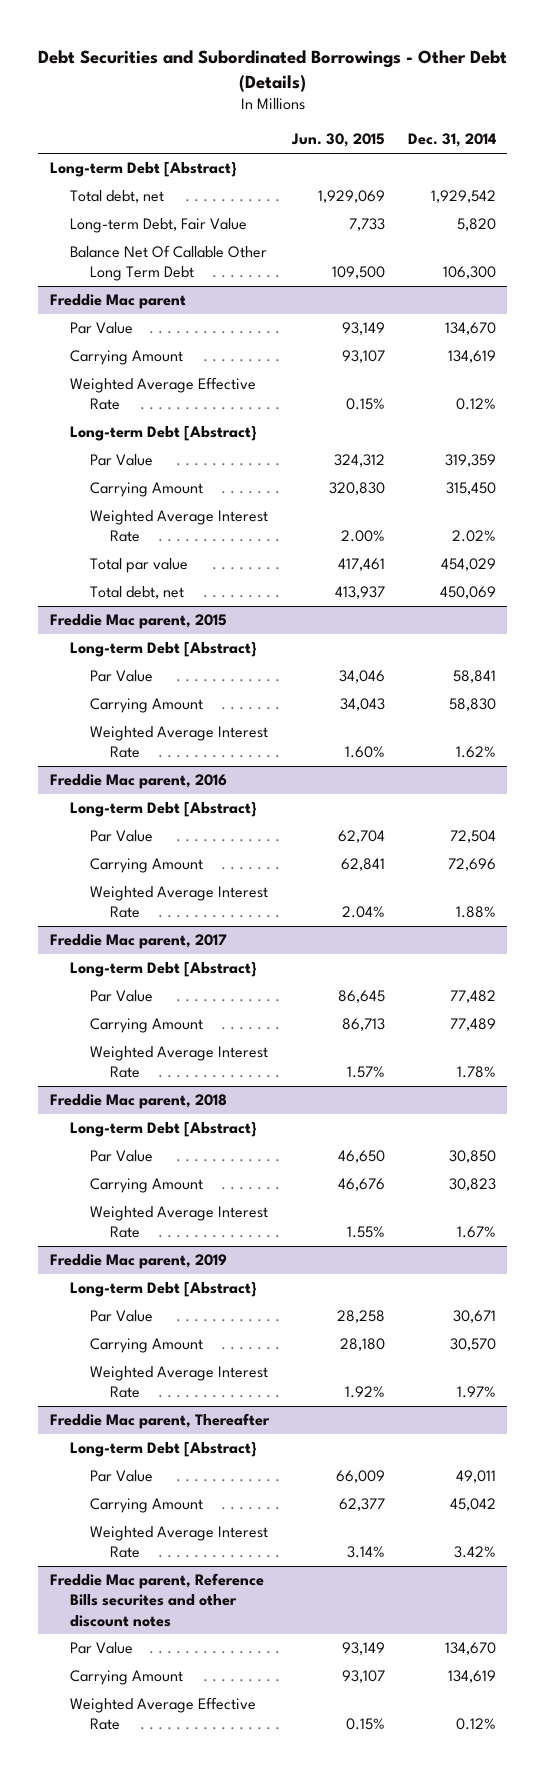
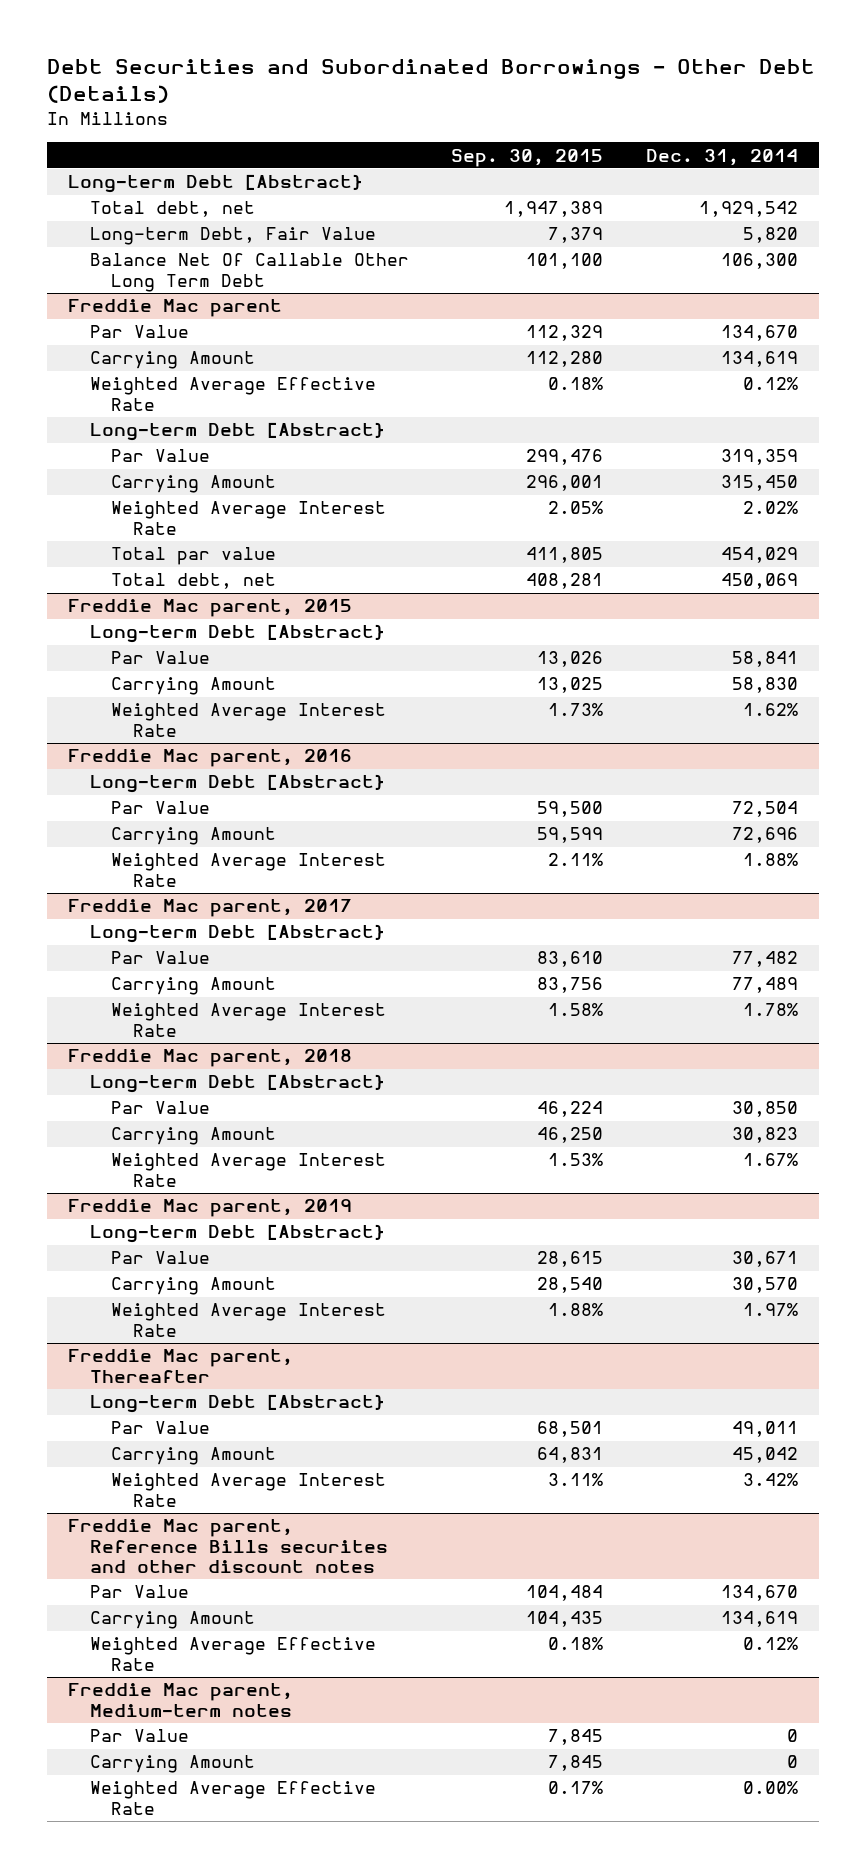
[290,133,385,148] Jun. 30, 2015 -> none
none -> [451,148,604,167] Sep. 30, 2015
none -> [68,1683,294,1717] Freddie Mac parent, Medium-term notes
none -> [89,1729,189,1743] Par Value
none -> [89,1755,255,1774] Carrying Amount
none -> [89,1781,376,1815] Weighted Average Effective Rate

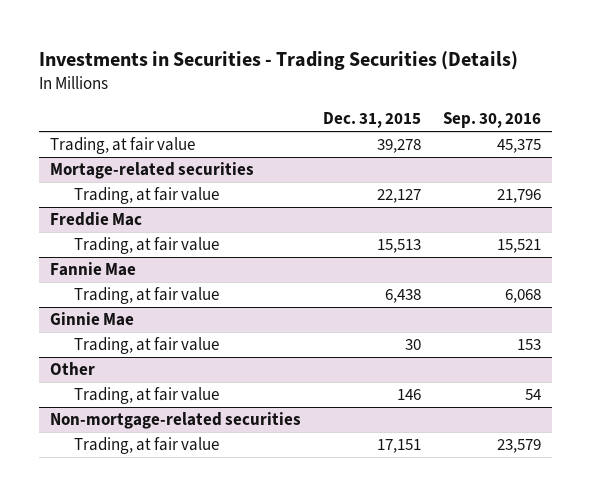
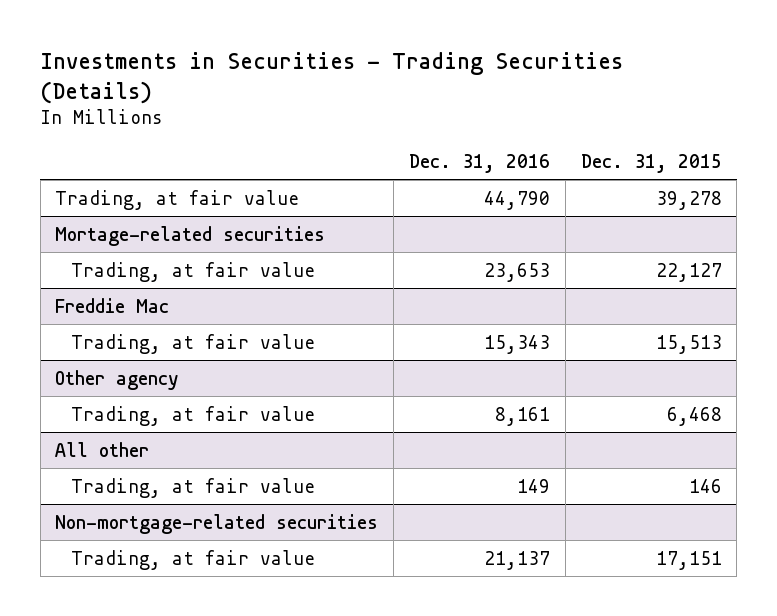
[442,112,541,129] Sep. 30, 2016 -> none
none -> [408,153,550,173] Dec. 31, 2016
[50,262,137,277] Fannie Mae -> none
[50,312,135,327] Ginnie Mae -> none
[73,337,219,355] Trading, at fair value -> none
none -> [55,369,180,390] Other agency
[385,289,422,304] 6,438 -> [666,406,722,426] 6,468
[50,362,96,376] Other -> [55,441,150,457] All other

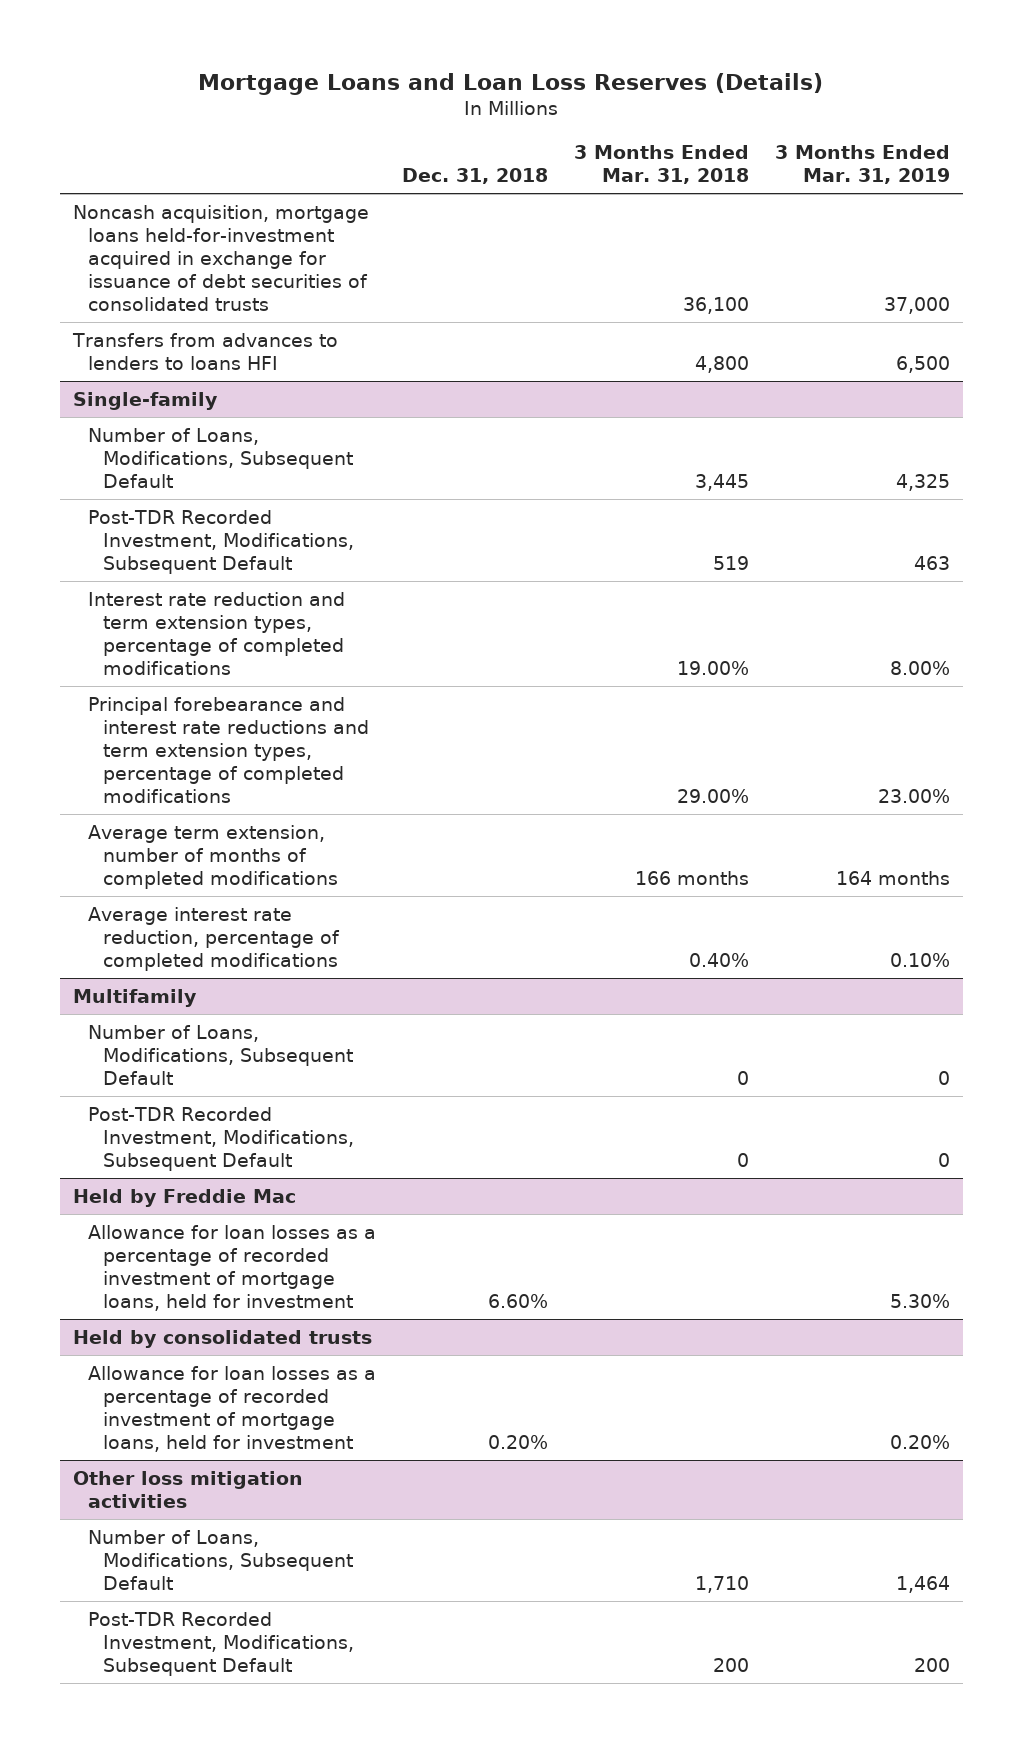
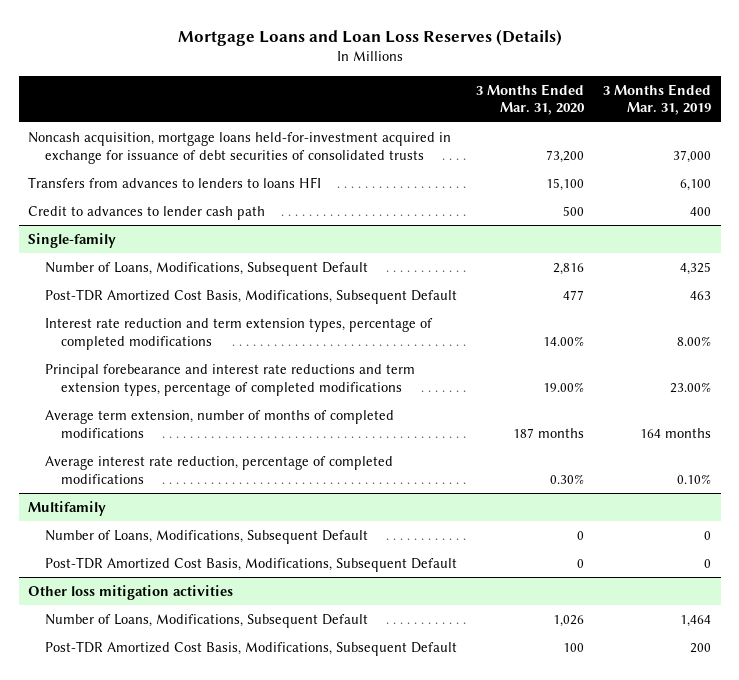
[401,168,548,185] Dec. 31, 2018 -> none
[573,145,749,185] 3 Months Ended Mar. 31, 2018 -> none
none -> [475,83,585,116] 3 Months Ended Mar. 31, 2020
[895,355,950,373] 6,500 -> [679,178,711,191] 6,100
none -> [28,205,266,220] Credit to advances to lender cash path
[87,509,354,574] Post-TDR Recorded Investment, Modifications, Subsequent Default -> [44,288,457,304] Post-TDR Amortized Cost Basis, Modifications, Subsequent Default
[72,1188,296,1207] Held by Freddie Mac -> none
[87,1224,376,1311] Allowance for loan losses as a percentage of recorded investment of mortgage loans, held for investment -> none
[72,1329,372,1348] Held by consolidated trusts -> none
[87,1365,376,1452] Allowance for loan losses as a percentage of recorded investment of mortgage loans, held for investment -> none
[87,1106,354,1171] Post-TDR Recorded Investment, Modifications, Subsequent Default -> [44,556,457,572] Post-TDR Amortized Cost Basis, Modifications, Subsequent Default
[87,1611,354,1676] Post-TDR Recorded Investment, Modifications, Subsequent Default -> [44,640,457,656] Post-TDR Amortized Cost Basis, Modifications, Subsequent Default

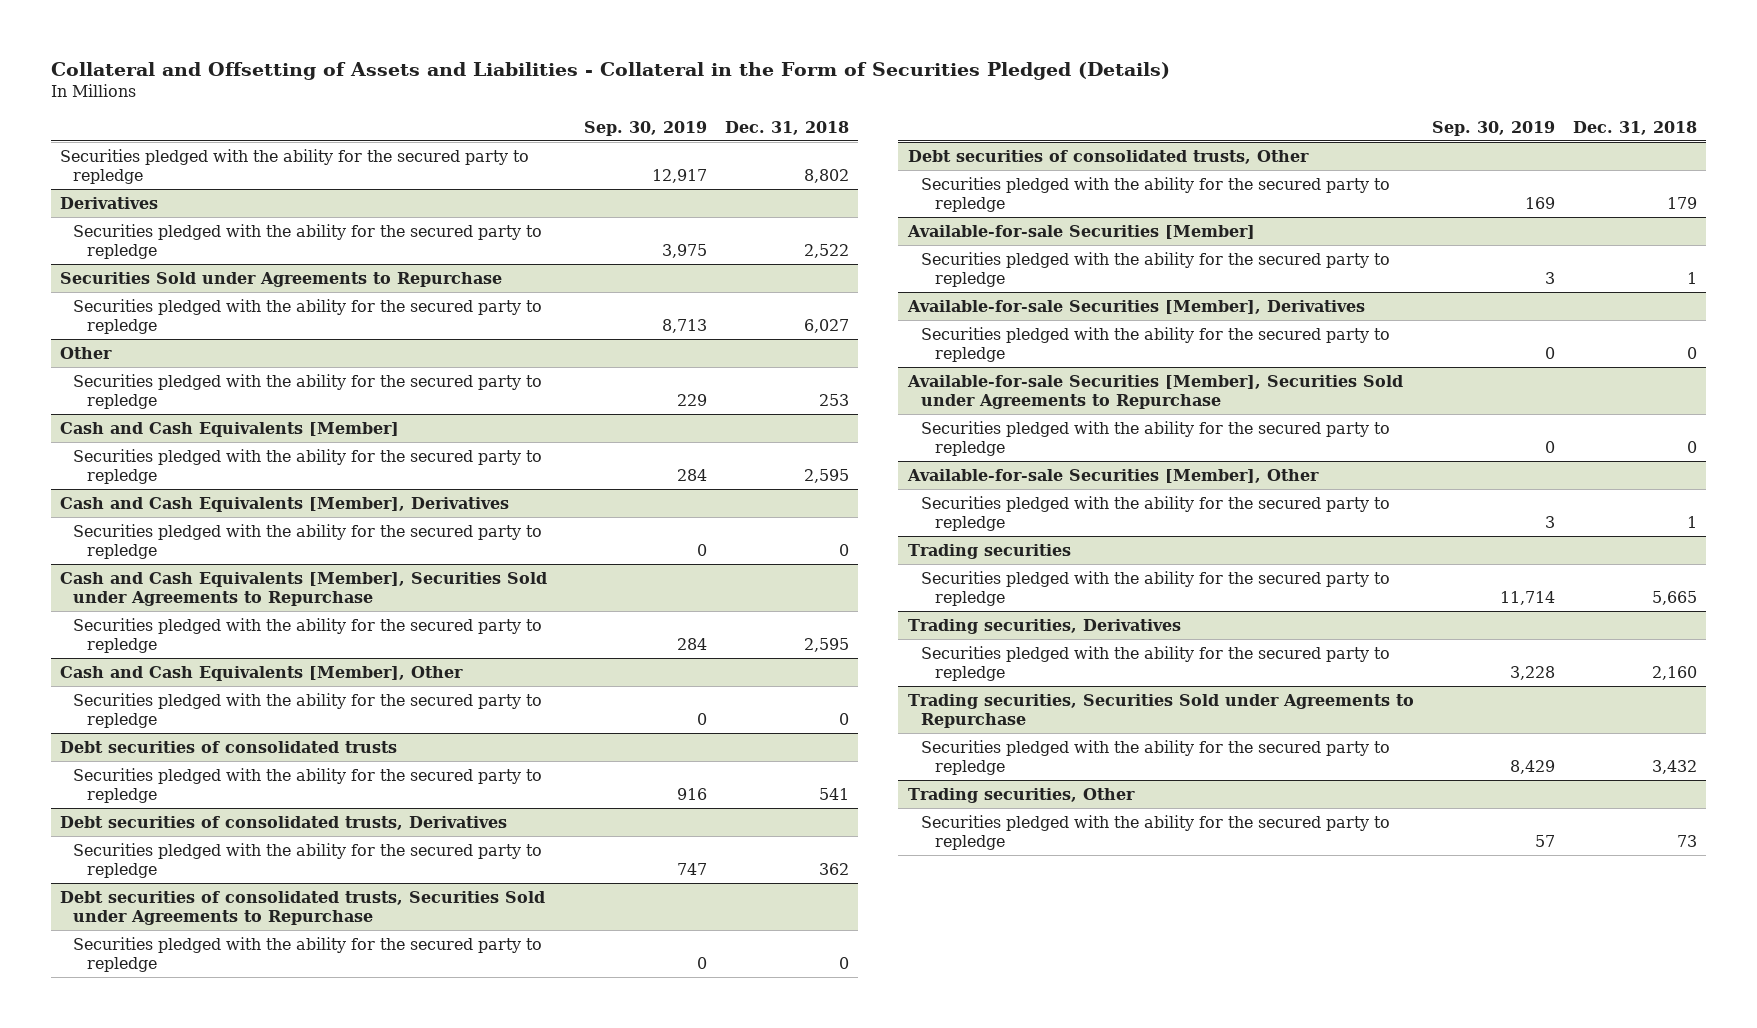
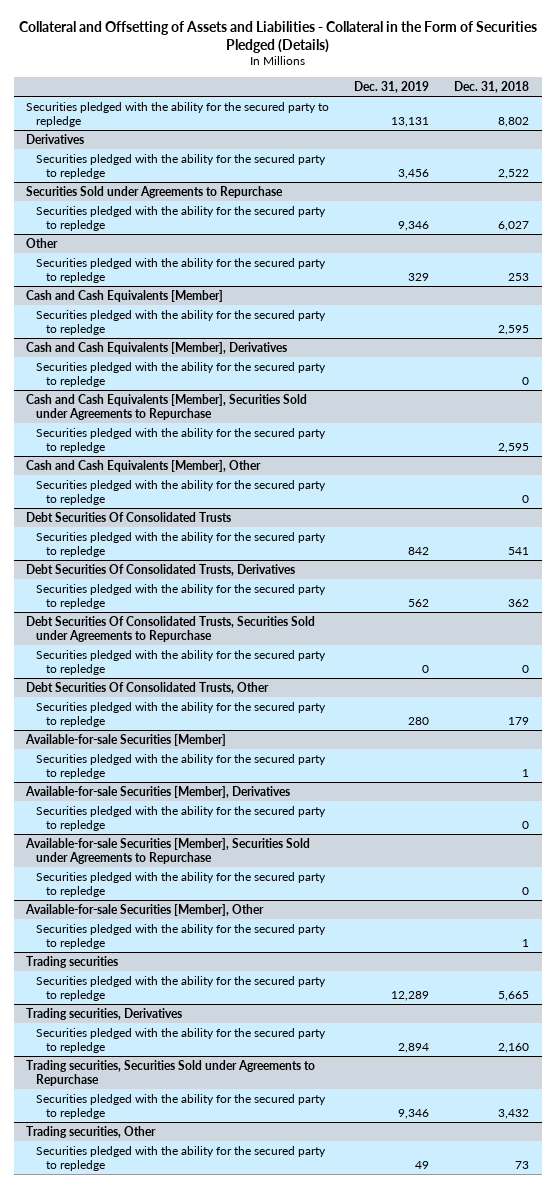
[584,120,708,136] Sep. 30, 2019 -> none
none -> [354,80,430,93] Dec. 31, 2019
[59,740,397,753] Debt securities of consolidated trusts -> [26,511,232,522] Debt Securities Of Consolidated Trusts
[59,815,507,830] Debt securities of consolidated trusts, Derivatives -> [26,563,296,576] Debt Securities Of Consolidated Trusts, Derivatives
[59,890,545,925] Debt securities of consolidated trusts, Securities Sold under Agreements to Repurchase -> [26,615,316,642] Debt Securities Of Consolidated Trusts, Securities Sold under Agreements to Repurchase
[907,149,1309,164] Debt securities of consolidated trusts, Other -> [26,681,270,694] Debt Securities Of Consolidated Trusts, Other

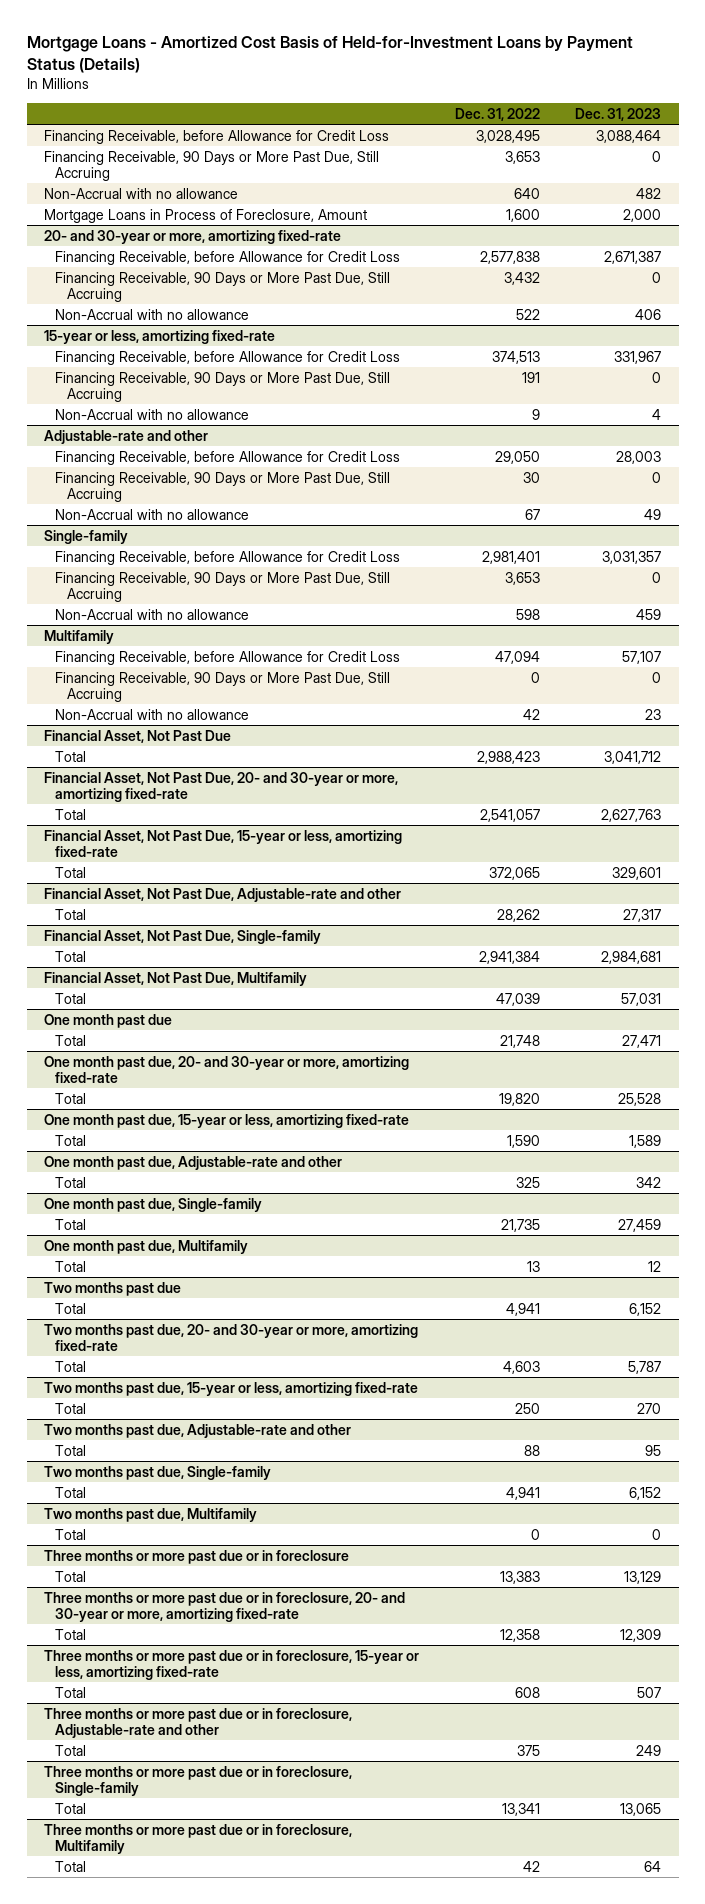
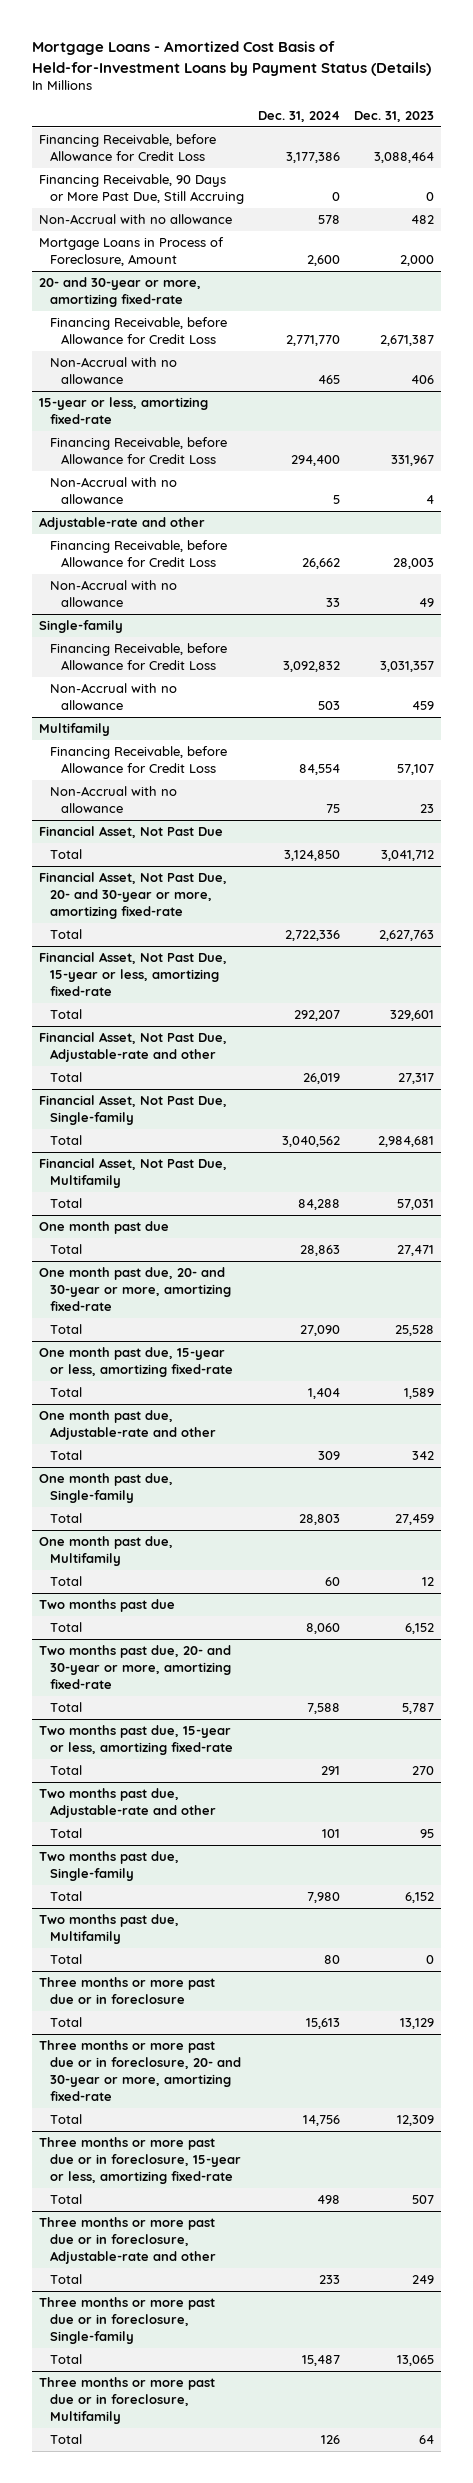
[454,107,540,121] Dec. 31, 2022 -> none
none -> [257,110,340,122] Dec. 31, 2024
[55,271,391,302] Financing Receivable, 90 Days or More Past Due, Still Accruing -> none
[55,371,391,402] Financing Receivable, 90 Days or More Past Due, Still Accruing -> none
[55,471,391,502] Financing Receivable, 90 Days or More Past Due, Still Accruing -> none
[55,571,391,602] Financing Receivable, 90 Days or More Past Due, Still Accruing -> none
[55,671,391,702] Financing Receivable, 90 Days or More Past Due, Still Accruing -> none

